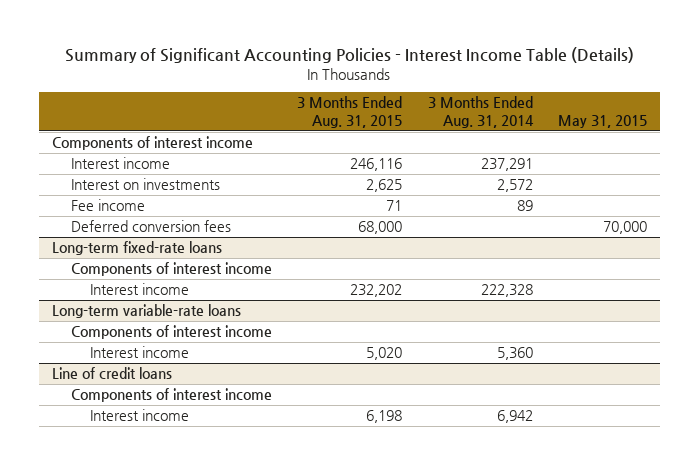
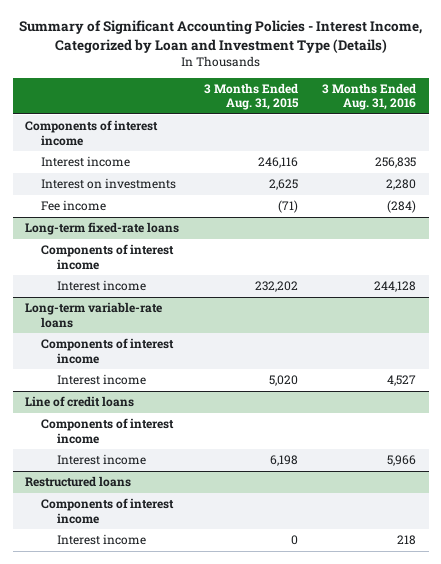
[65,47,635,64] Summary of Significant Accounting Policies - Interest Income Table (Details) -> [18,20,422,53] Summary of Significant Accounting Policies - Interest Income, Categorized by Loan and Investment Type (Details)
[427,96,534,128] 3 Months Ended Aug. 31, 2014 -> none
[558,114,648,128] May 31, 2015 -> none
none -> [322,82,417,111] 3 Months Ended Aug. 31, 2016
[71,220,232,233] Deferred conversion fees -> none
[386,200,403,212] 71 -> [277,200,298,214] (71)
none -> [25,476,132,488] Restructured loans
none -> [41,498,175,524] Components of interest income
none -> [57,534,147,546] Interest income

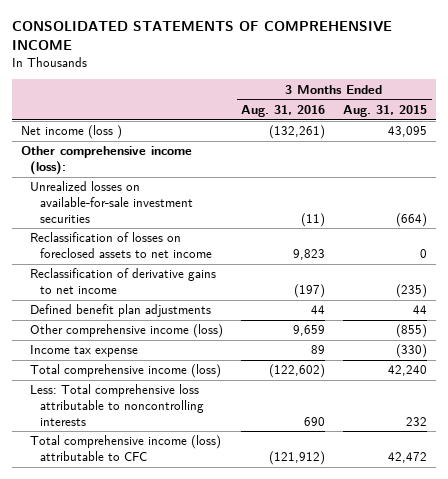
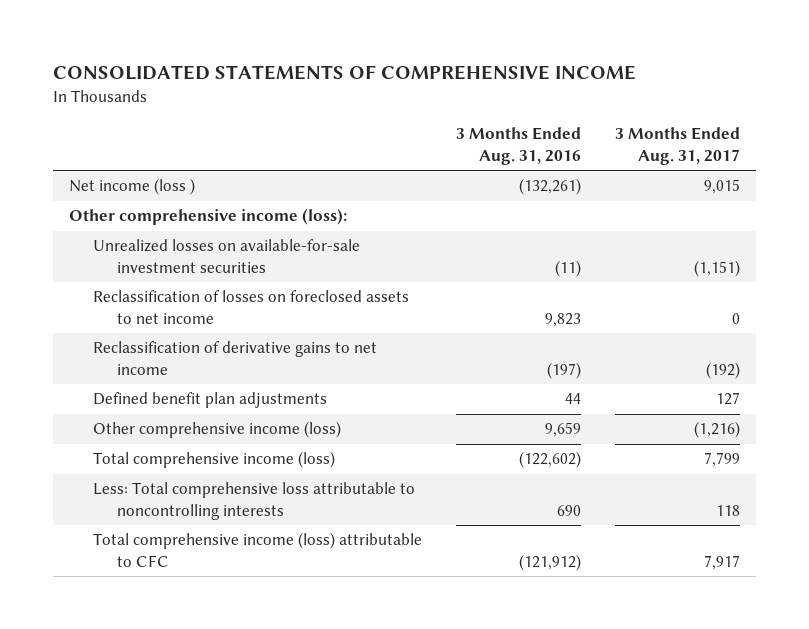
[343,104,428,117] Aug. 31, 2015 -> none
none -> [614,127,740,165] 3 Months Ended Aug. 31, 2017
[30,345,139,358] Income tax expense -> none

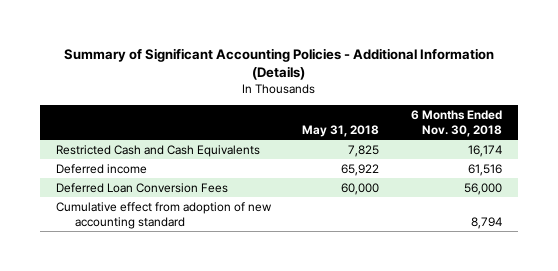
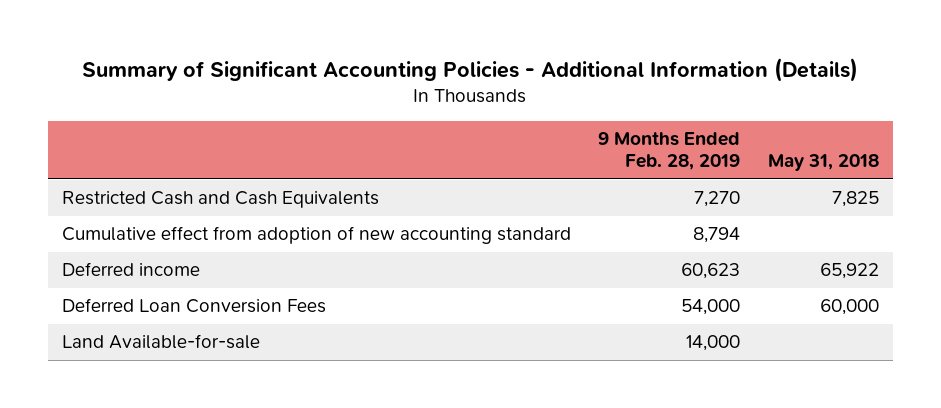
[410,109,502,137] 6 Months Ended Nov. 30, 2018 -> none
none -> [598,132,741,170] 9 Months Ended Feb. 28, 2019
[55,201,272,229] Cumulative effect from adoption of new accounting standard -> [61,226,571,245] Cumulative effect from adoption of new accounting standard
none -> [61,334,260,350] Land Available-for-sale

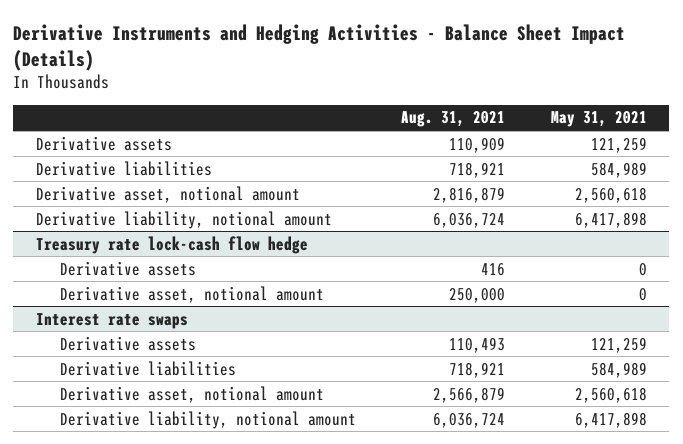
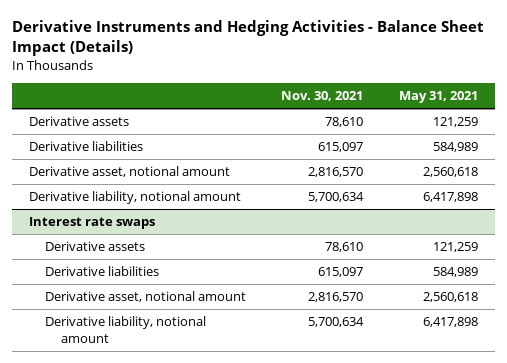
[401,111,506,128] Aug. 31, 2021 -> none
none -> [281,91,364,102] Nov. 30, 2021
[36,235,309,254] Treasury rate lock-cash flow hedge -> none
[60,260,197,276] Derivative assets -> none
[60,285,325,303] Derivative asset, notional amount -> none

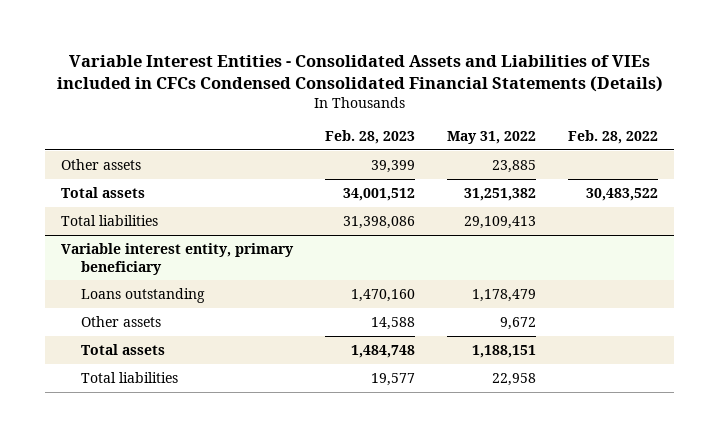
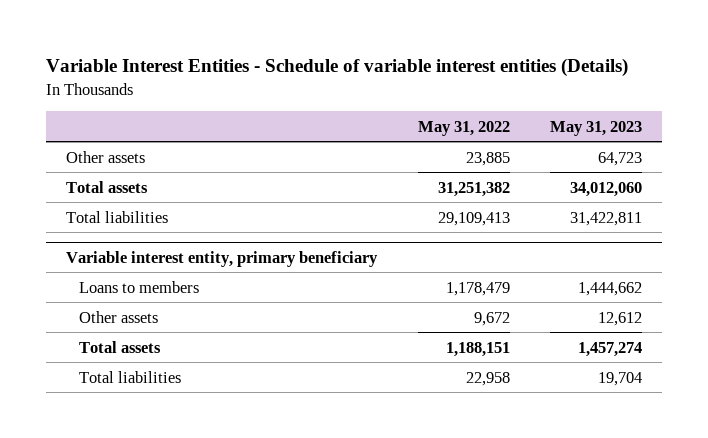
[56,54,663,92] Variable Interest Entities - Consolidated Assets and Liabilities of VIEs included in CFCs Condensed Consolidated Financial Statements (Details) -> [46,58,629,78] Variable Interest Entities - Schedule of variable interest entities (Details)
[324,129,415,144] Feb. 28, 2023 -> none
[568,129,659,144] Feb. 28, 2022 -> none
none -> [550,120,643,136] May 31, 2023
[81,287,206,303] Loans outstanding -> [78,280,199,293] Loans to members

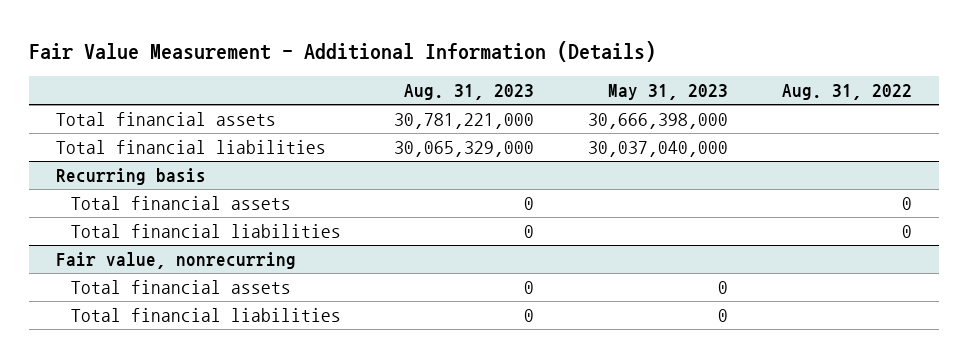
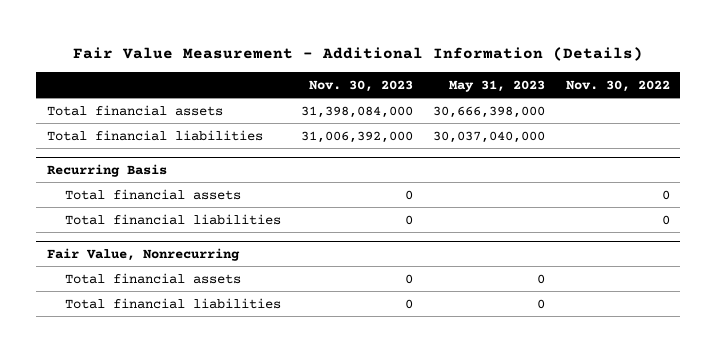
[404,84,535,101] Aug. 31, 2023 -> none
[781,84,912,101] Aug. 31, 2022 -> none
none -> [309,79,414,92] Nov. 30, 2023
none -> [565,79,670,92] Nov. 30, 2022
[55,168,206,186] Recurring basis -> [46,163,167,177] Recurring Basis
[55,252,296,270] Fair value, nonrecurring -> [46,247,240,261] Fair Value, Nonrecurring

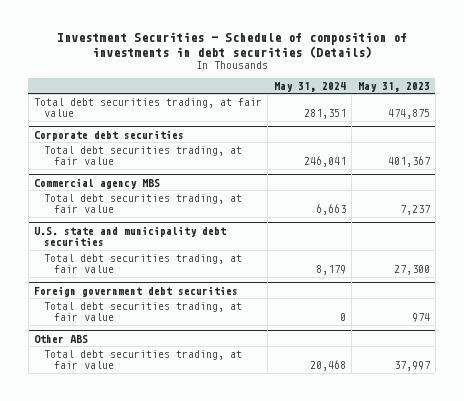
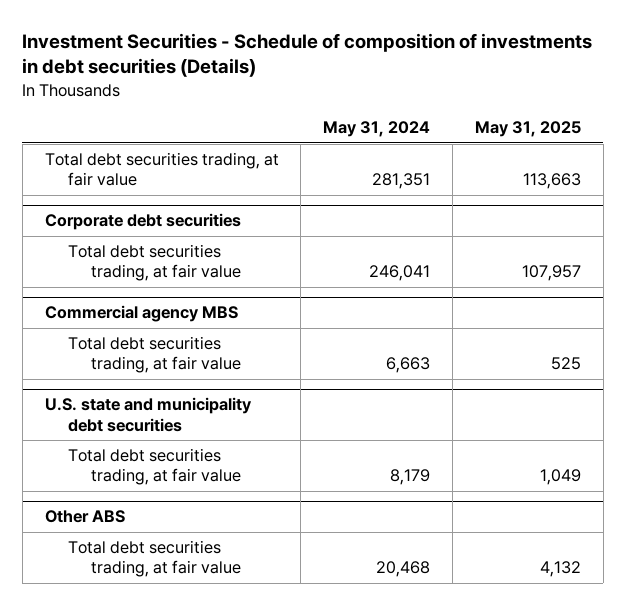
[357,82,430,93] May 31, 2023 -> none
none -> [474,121,581,138] May 31, 2025
[34,285,239,297] Foreign government debt securities -> none
[43,301,242,322] Total debt securities trading, at fair value -> none

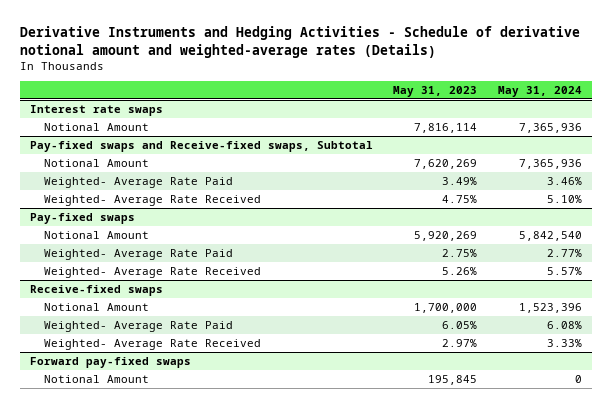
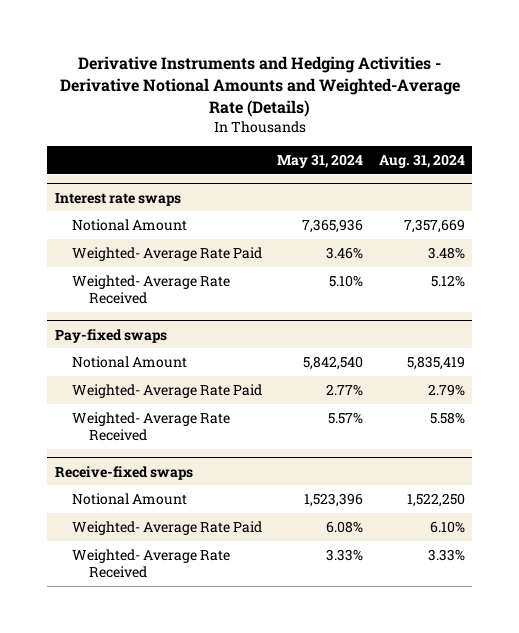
[19,26,580,58] Derivative Instruments and Hedging Activities - Schedule of derivative notional amount and weighted-average rates (Details) -> [59,55,460,117] Derivative Instruments and Hedging Activities - Derivative Notional Amounts and Weighted-Average Rate (Details)
[393,85,478,97] May 31, 2023 -> none
none -> [378,153,465,168] Aug. 31, 2024
[30,141,374,153] Pay-fixed swaps and Receive-fixed swaps, Subtotal -> none
[43,159,149,168] Notional Amount -> none
[30,357,192,369] Forward pay-fixed swaps -> none
[43,375,149,384] Notional Amount -> none

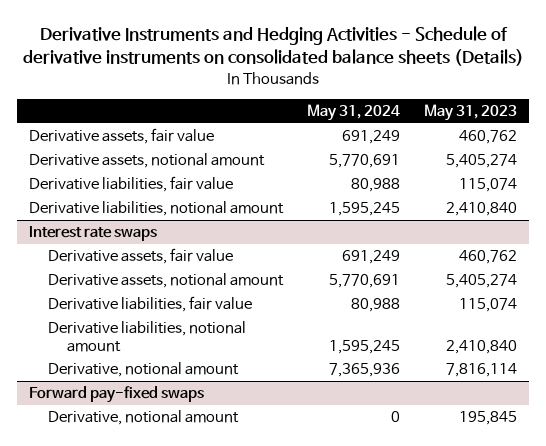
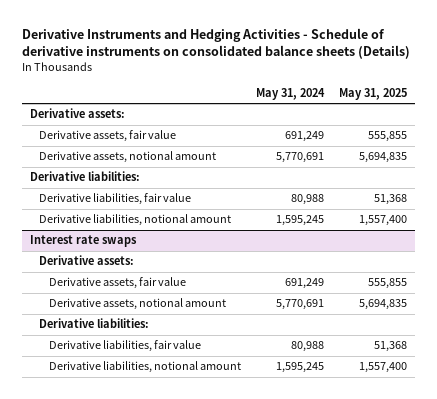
[423,104,517,122] May 31, 2023 -> none
none -> [339,87,408,100] May 31, 2025
none -> [29,108,125,119] Derivative assets:
none -> [29,171,140,182] Derivative liabilities:
none -> [39,255,135,266] Derivative assets:
none -> [39,318,150,329] Derivative liabilities:
[47,362,239,378] Derivative, notional amount -> none
[28,386,204,404] Forward pay-fixed swaps -> none
[47,410,239,426] Derivative, notional amount -> none

